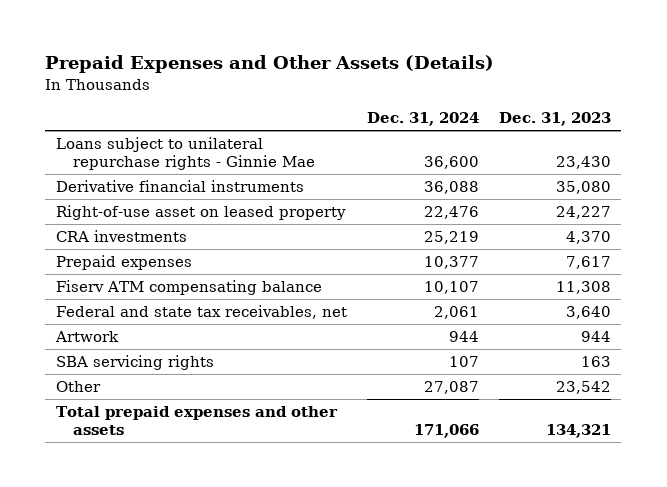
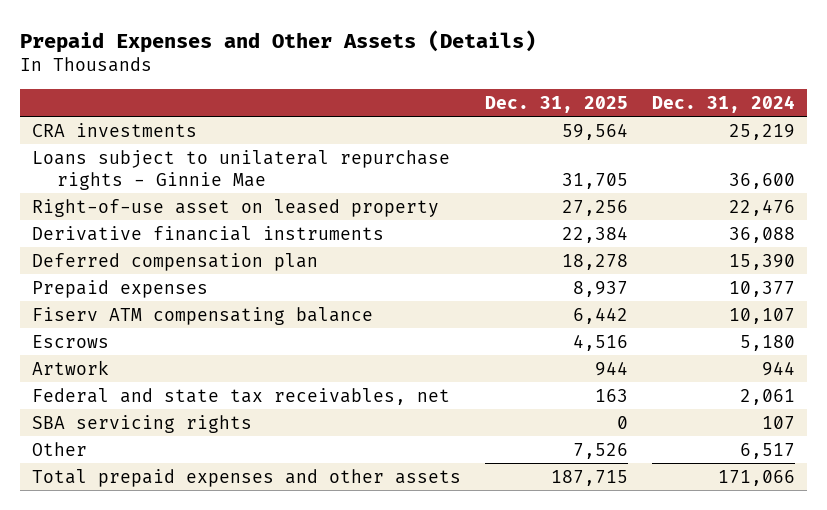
[498,111,611,126] Dec. 31, 2023 -> none
none -> [484,95,628,113] Dec. 31, 2025
[55,230,187,243] CRA investments -> [32,122,198,137] CRA investments
[55,180,304,193] Derivative financial instruments -> [32,225,385,241] Derivative financial instruments
none -> [32,252,319,271] Deferred compensation plan
none -> [32,334,110,348] Escrows
[55,305,347,320] Federal and state tax receivables, net -> [32,387,451,405] Federal and state tax receivables, net
[423,381,479,395] 27,087 -> [739,442,795,459] 6,517

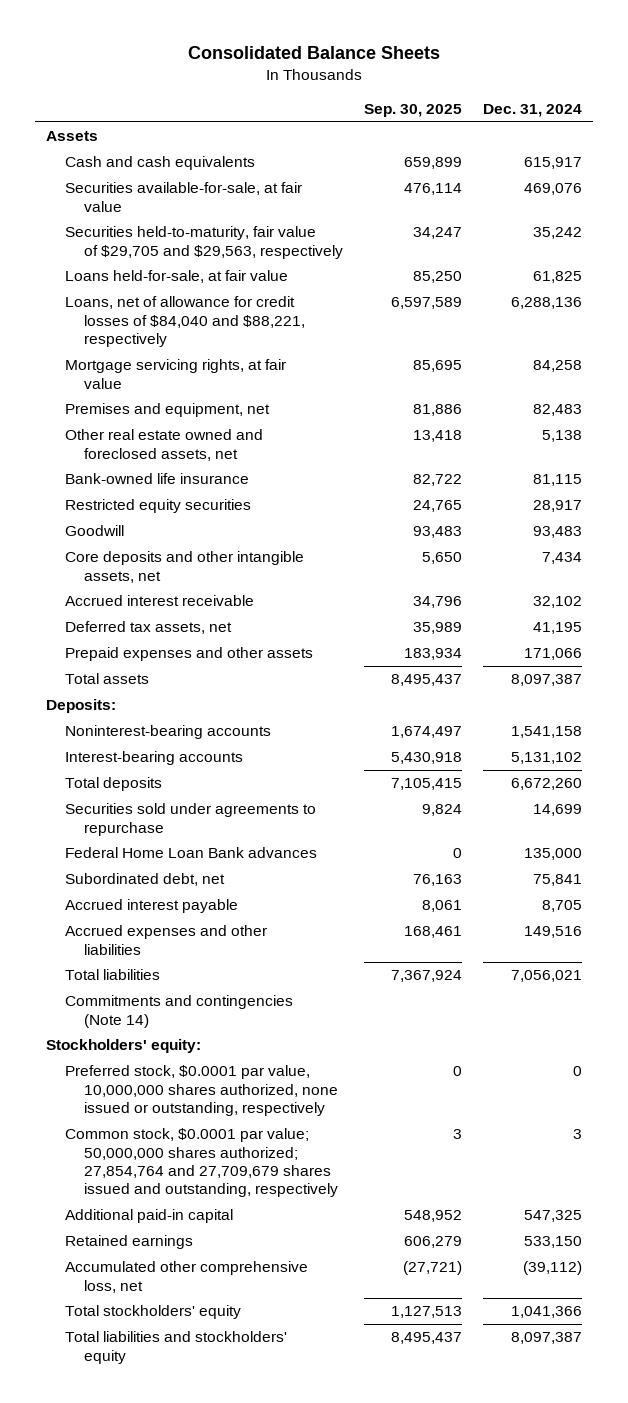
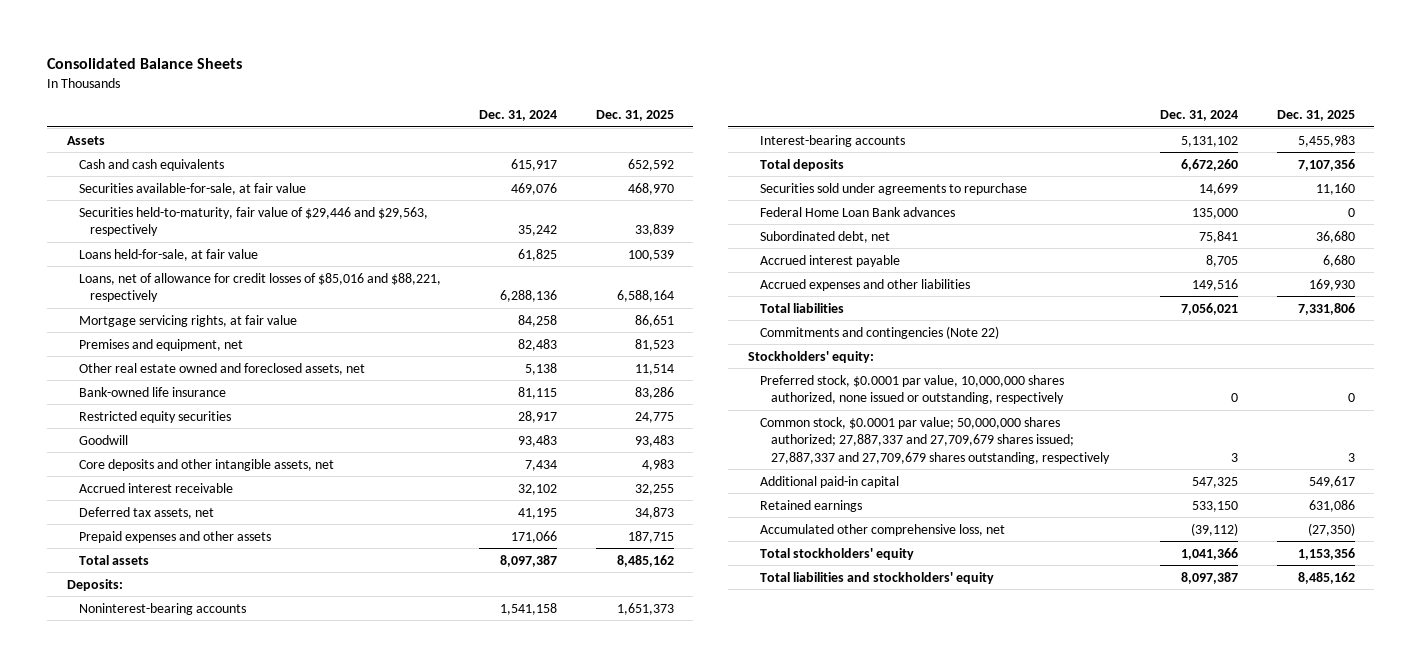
[364,104,463,118] Sep. 30, 2025 -> none
none -> [596,109,675,121] Dec. 31, 2025
[65,226,344,259] Securities held-to-maturity, fair value of $29,705 and $29,563, respectively -> [78,206,428,237] Securities held-to-maturity, fair value of $29,446 and $29,563, respectively
[65,296,306,347] Loans, net of allowance for credit losses of $84,040 and $88,221, respectively -> [78,272,441,303] Loans, net of allowance for credit losses of $85,016 and $88,221, respectively
[65,995,294,1028] Commitments and contingencies (Note 14) -> [759,325,999,339] Commitments and contingencies (Note 22)
[65,1128,339,1197] Common stock, $0.0001 par value; 50,000,000 shares authorized; 27,854,764 and 27,709,679 shares issued and outstanding, respectively -> [759,416,1111,464] Common stock, $0.0001 par value; 50,000,000 shares authorized; 27,887,337 and 27,709,679 shares issued; 27,887,337 and 27,709,679 shares outstanding, respectively

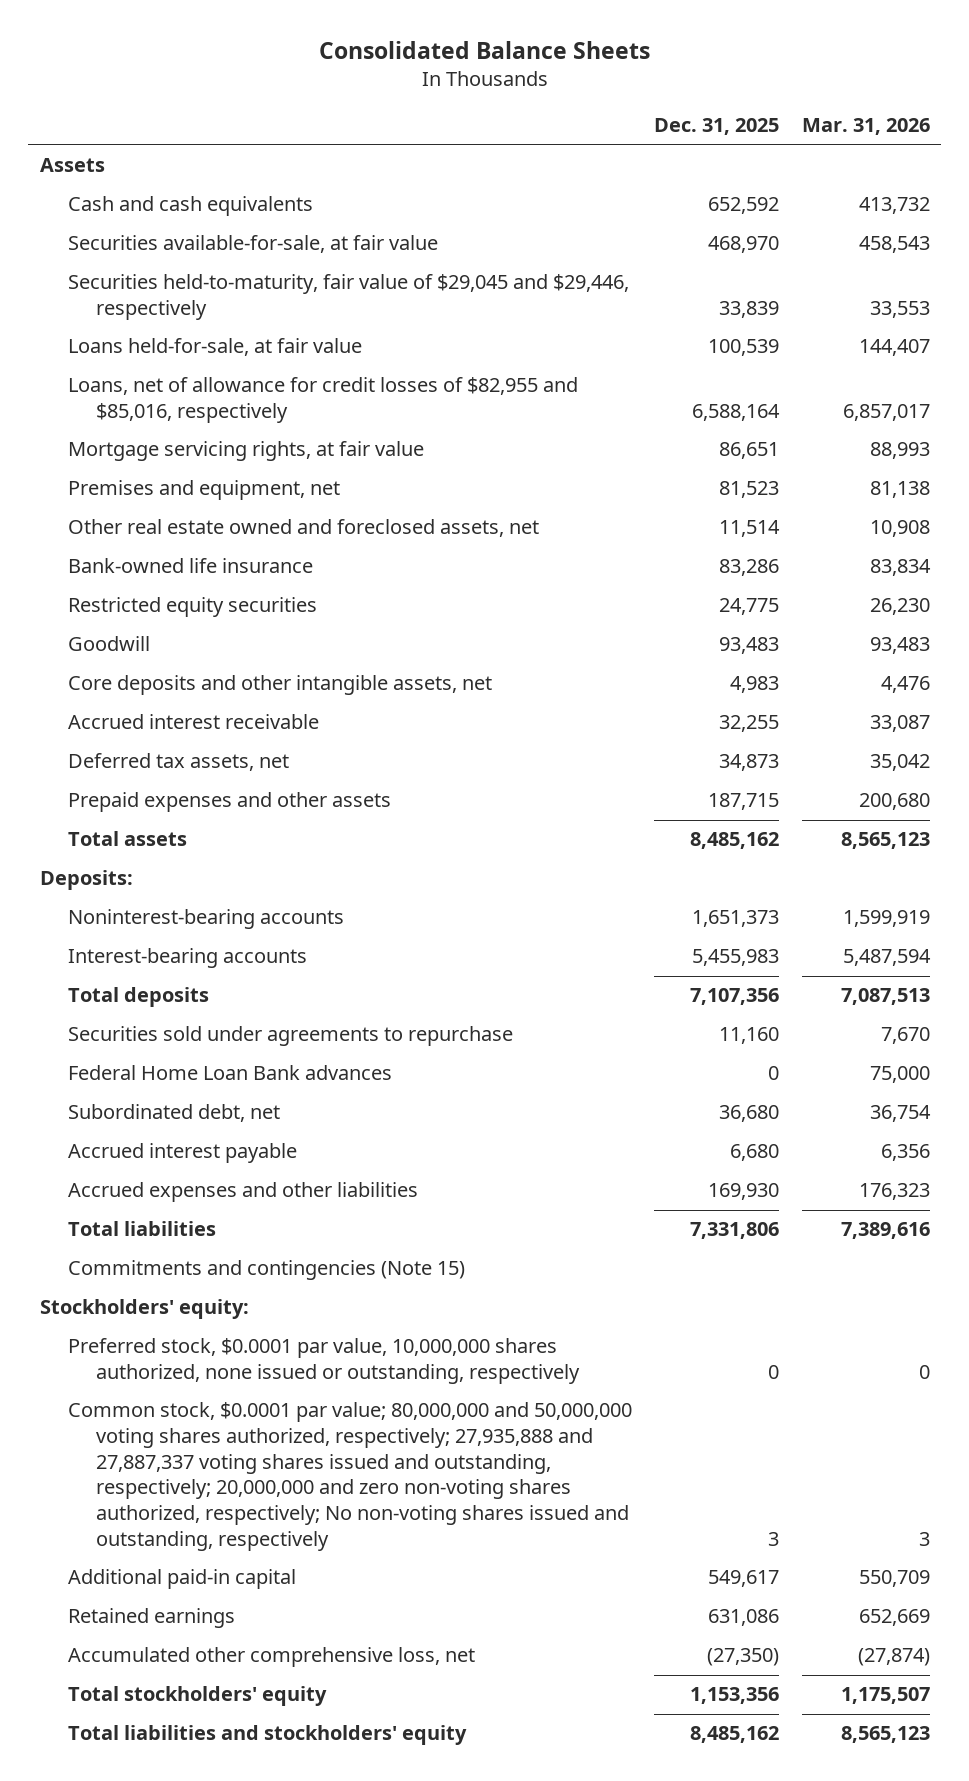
[479,109,558,121] Dec. 31, 2024 -> none
none -> [801,118,930,136] Mar. 31, 2026
[78,206,428,237] Securities held-to-maturity, fair value of $29,446 and $29,563, respectively -> [67,274,629,321] Securities held-to-maturity, fair value of $29,045 and $29,446, respectively
[78,272,441,303] Loans, net of allowance for credit losses of $85,016 and $88,221, respectively -> [67,377,578,424] Loans, net of allowance for credit losses of $82,955 and $85,016, respectively
[759,325,999,339] Commitments and contingencies (Note 22) -> [67,1260,465,1281] Commitments and contingencies (Note 15)
[759,416,1111,464] Common stock, $0.0001 par value; 50,000,000 shares authorized; 27,887,337 and 27,709,679 shares issued; 27,887,337 and 27,709,679 shares outstanding, respectively -> [67,1402,632,1551] Common stock, $0.0001 par value; 80,000,000 and 50,000,000 voting shares authorized, respectively; 27,935,888 and 27,887,337 voting shares issued and outstanding, respectively; 20,000,000 and zero non-voting shares authorized, respectively; No non-voting shares issued and outstanding, respectively

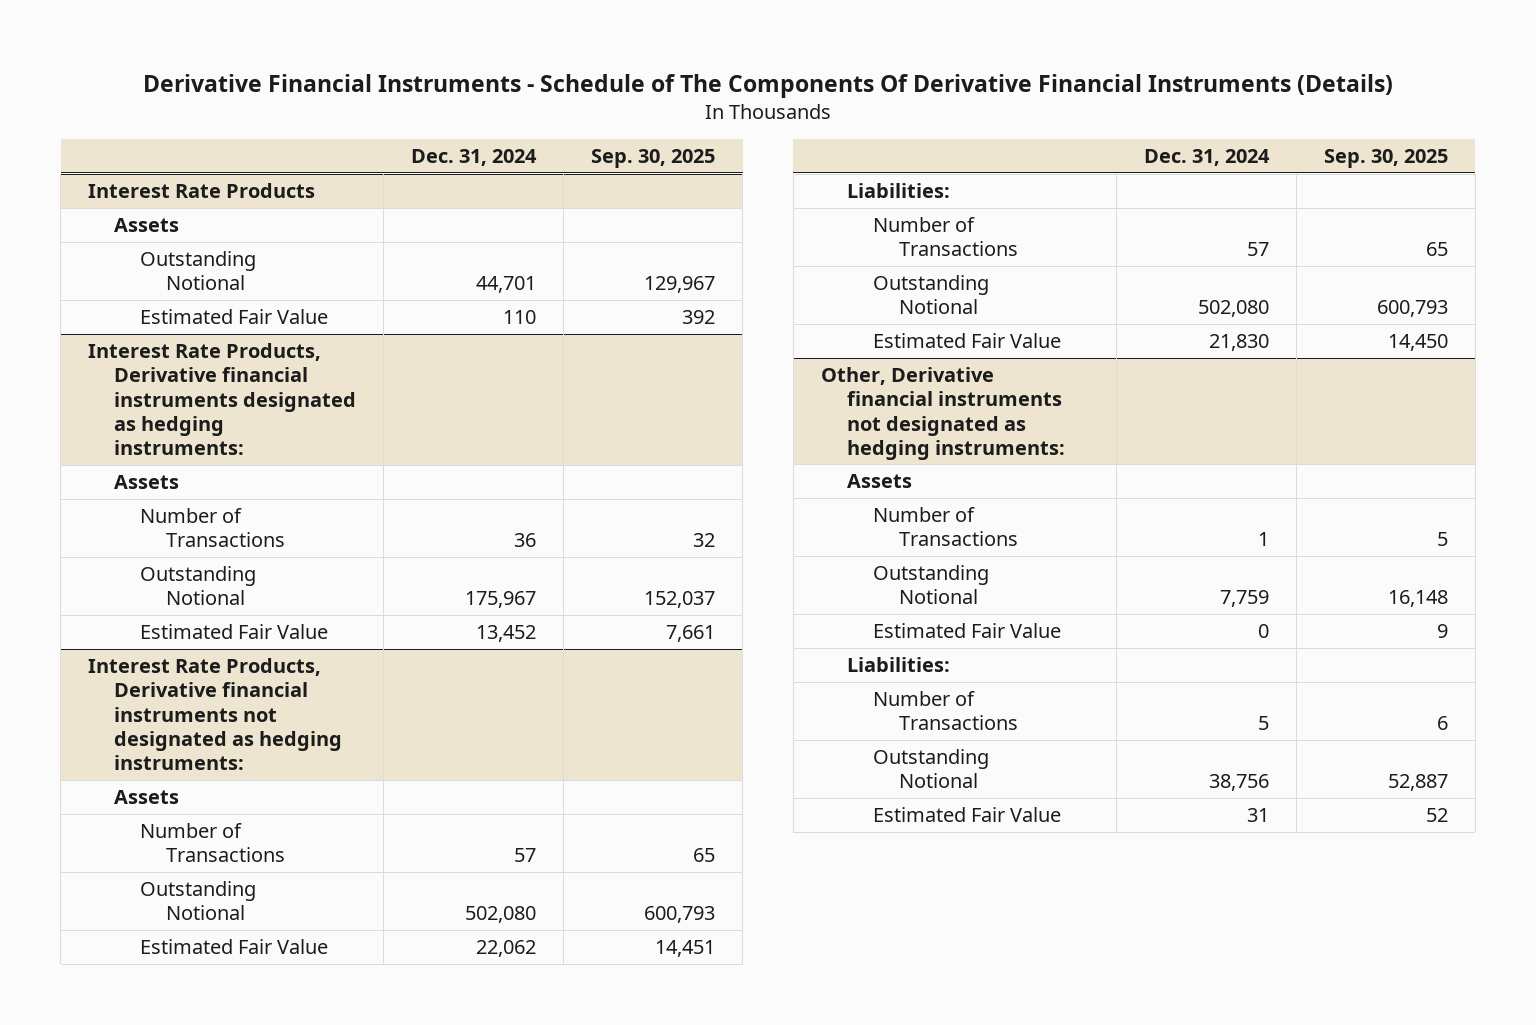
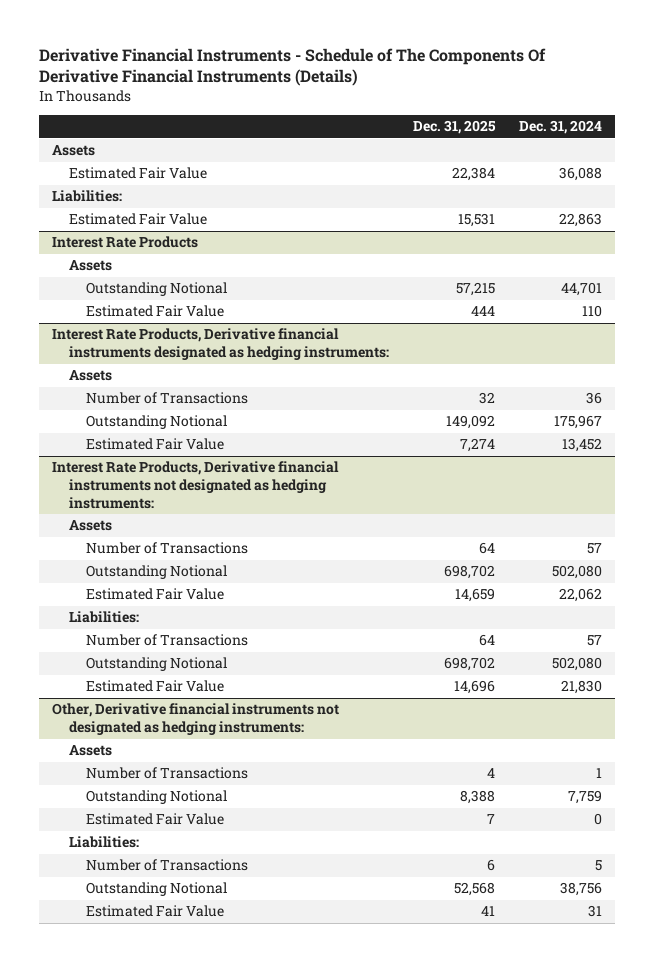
[591,149,716,169] Sep. 30, 2025 -> none
none -> [412,120,496,135] Dec. 31, 2025
none -> [51,145,95,157] Assets
none -> [68,167,207,180] Estimated Fair Value
none -> [51,190,122,203] Liabilities:
none -> [68,213,207,226] Estimated Fair Value

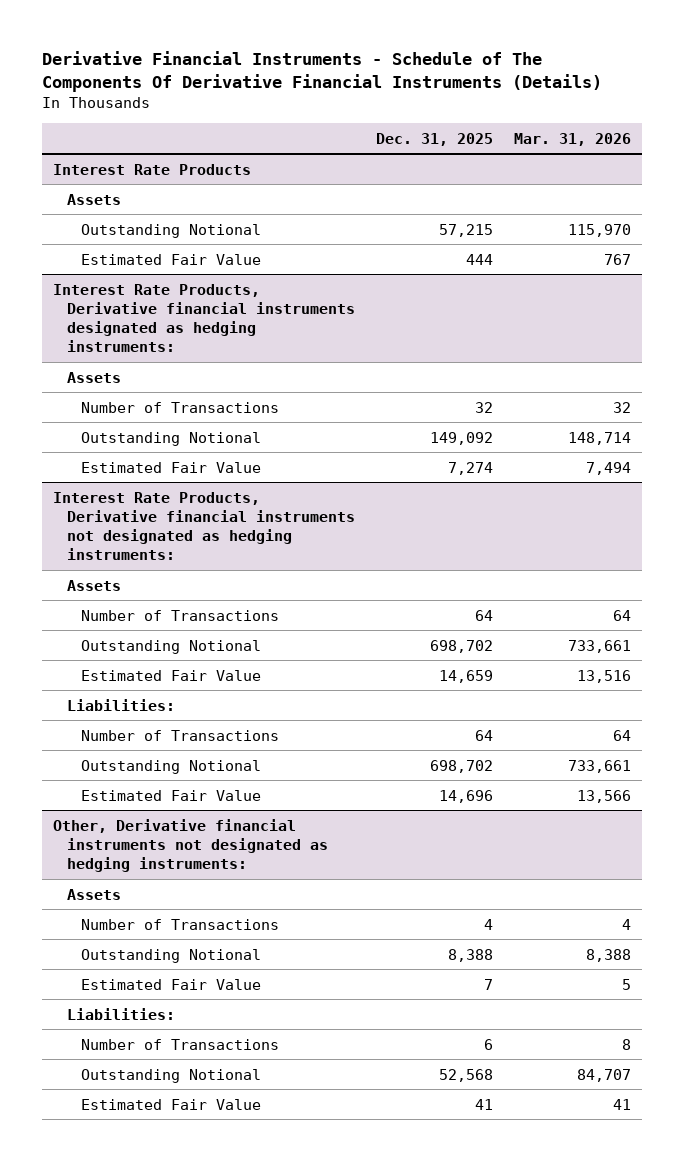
[519,120,603,135] Dec. 31, 2024 -> none
none -> [514,132,632,146] Mar. 31, 2026
[51,145,95,157] Assets -> none
[68,167,207,180] Estimated Fair Value -> none
[51,190,122,203] Liabilities: -> none
[68,213,207,226] Estimated Fair Value -> none

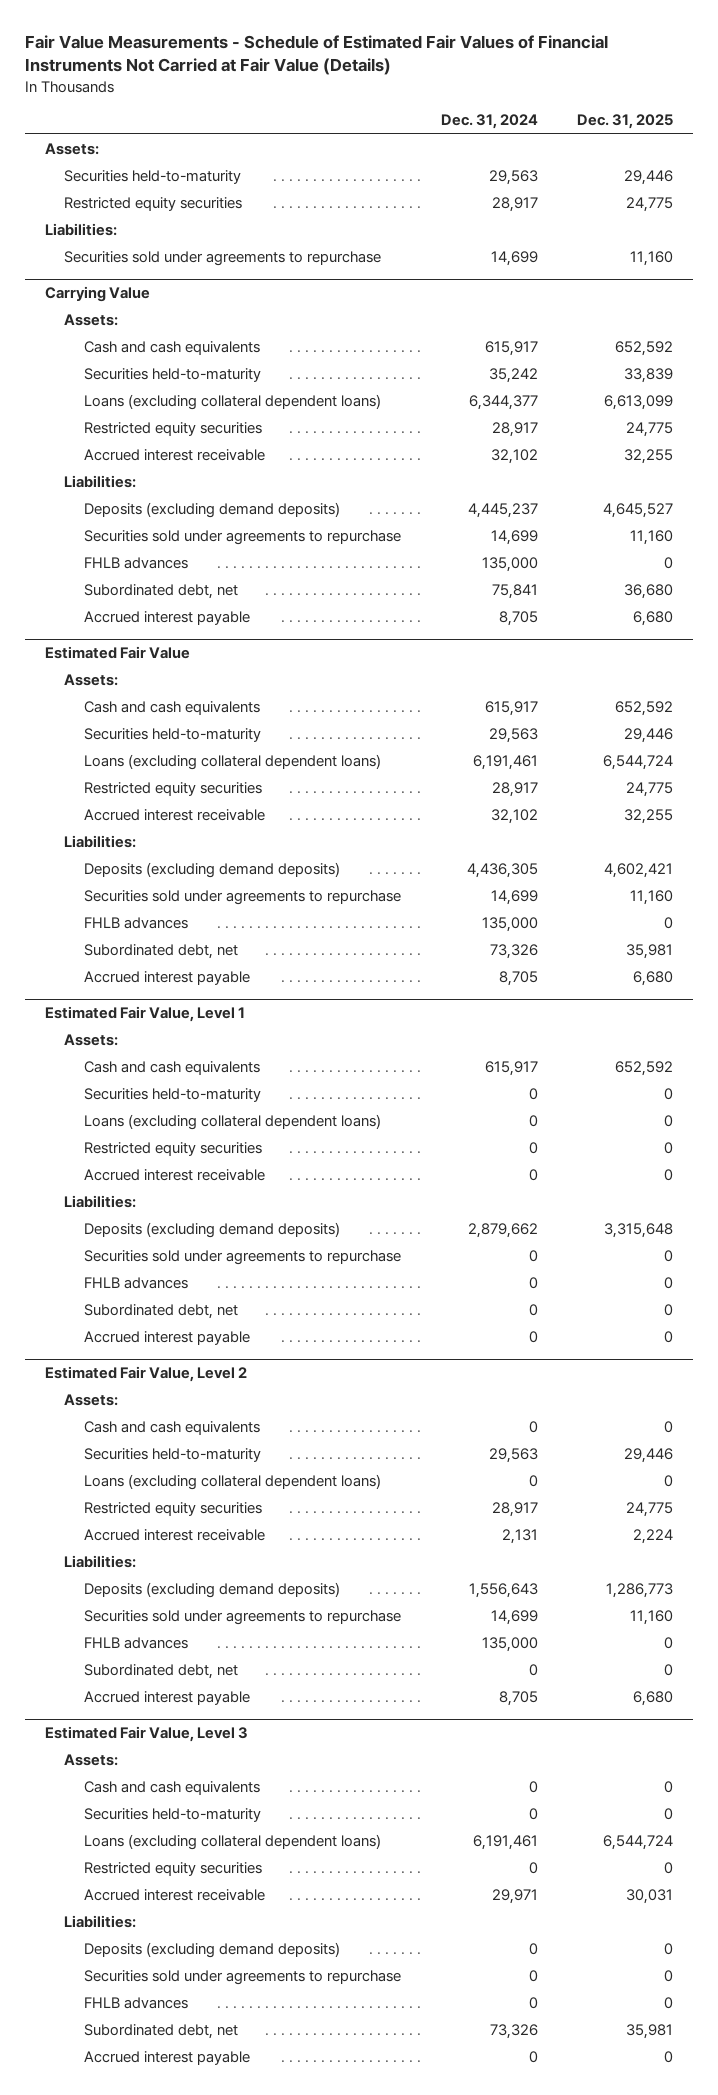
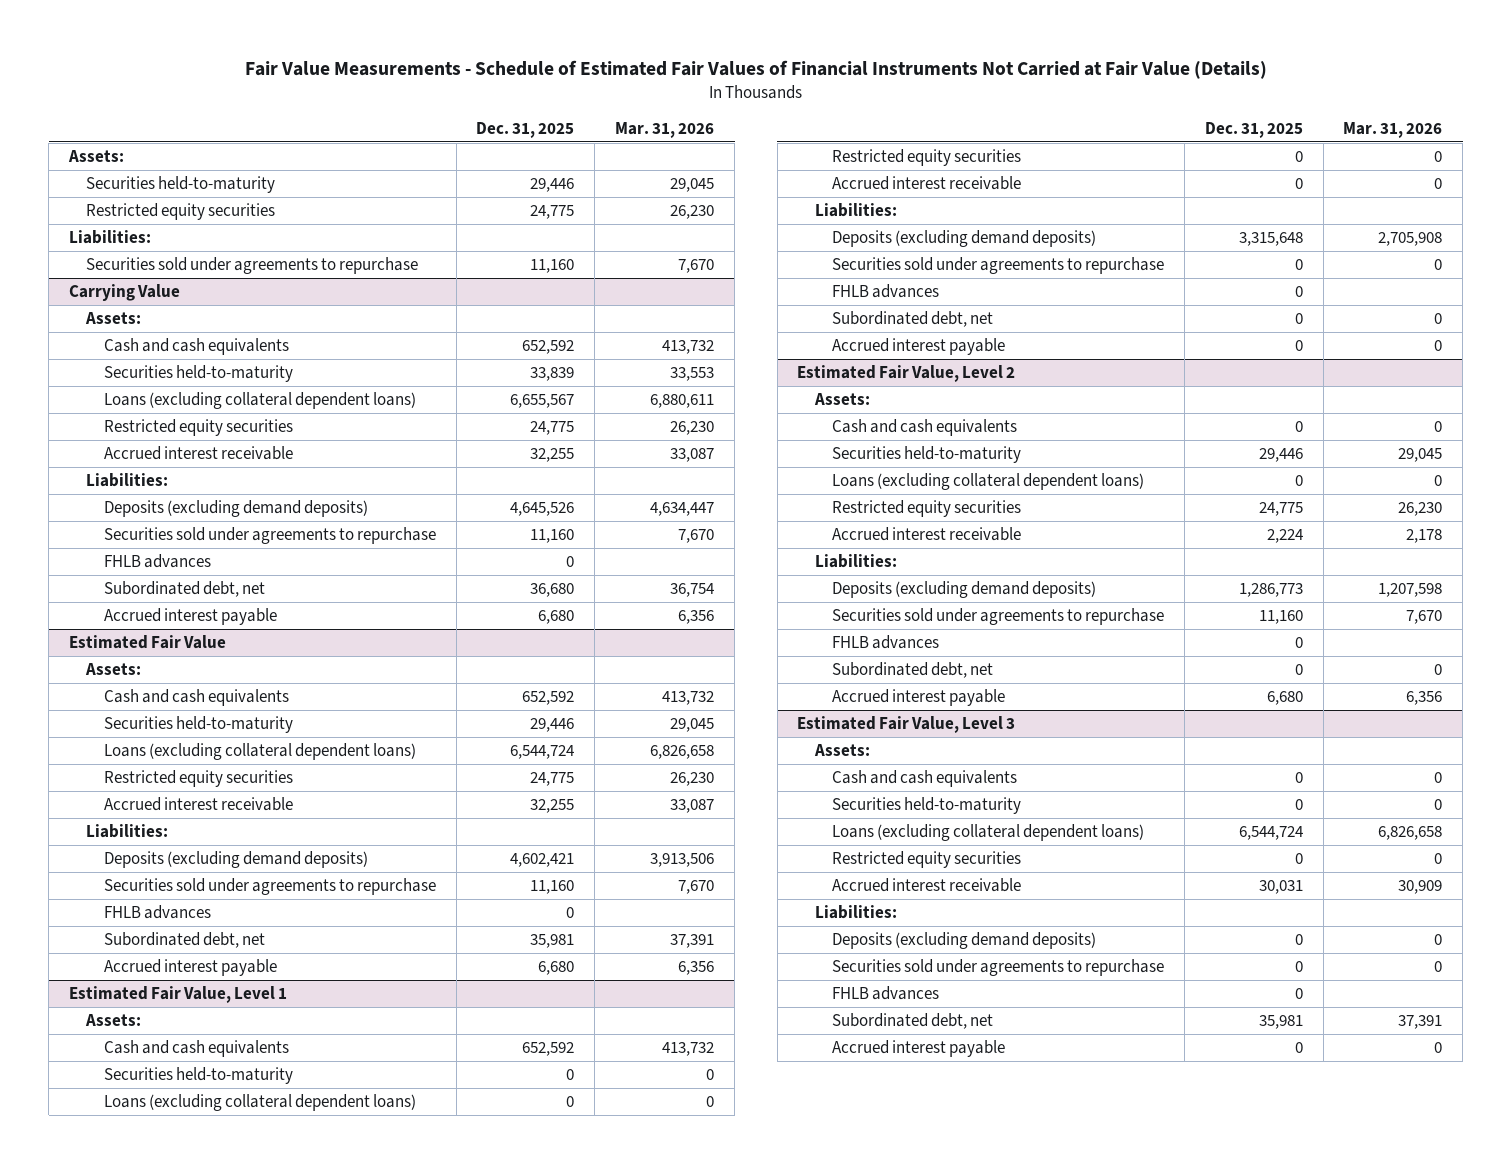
[440,114,538,130] Dec. 31, 2024 -> none
none -> [615,122,715,139] Mar. 31, 2026
[604,394,674,410] 6,613,099 -> [510,393,575,408] 6,655,567
[603,502,674,518] 4,645,527 -> [510,501,575,516] 4,645,526

